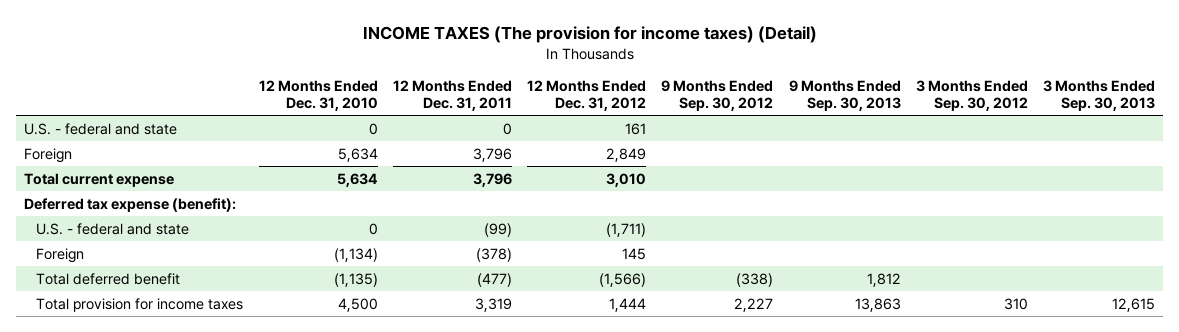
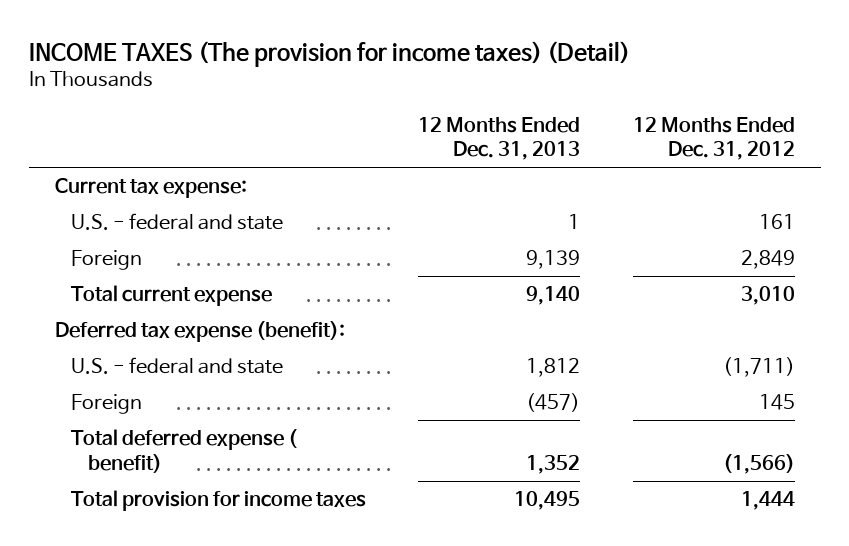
[258,79,378,111] 12 Months Ended Dec. 31, 2010 -> none
[392,79,512,111] 12 Months Ended Dec. 31, 2011 -> none
[661,79,774,111] 9 Months Ended Sep. 30, 2012 -> none
[788,79,901,111] 9 Months Ended Sep. 30, 2013 -> none
[915,79,1028,111] 3 Months Ended Sep. 30, 2012 -> none
[1043,79,1156,111] 3 Months Ended Sep. 30, 2013 -> none
none -> [418,116,581,161] 12 Months Ended Dec. 31, 2013
none -> [54,178,247,199] Current tax expense:
[36,272,181,285] Total deferred benefit -> [71,429,298,474] Total deferred expense ( benefit)

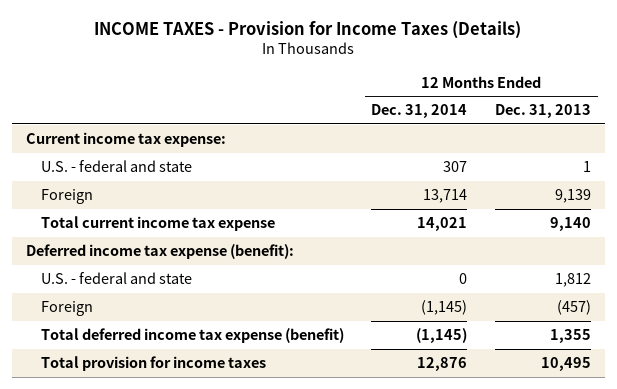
[28,40,630,67] INCOME TAXES (The provision for income taxes) (Detail) -> [94,20,522,39] INCOME TAXES - Provision for Income Taxes (Details)
[632,116,795,161] 12 Months Ended Dec. 31, 2012 -> none
none -> [371,104,468,119] Dec. 31, 2014
[54,178,247,199] Current tax expense: -> [25,132,226,148] Current income tax expense:
[71,285,273,307] Total current expense -> [40,216,275,232] Total current income tax expense
[54,321,345,343] Deferred tax expense (benefit): -> [25,244,294,260] Deferred income tax expense (benefit):
[71,429,298,474] Total deferred expense ( benefit) -> [40,328,344,344] Total deferred income tax expense (benefit)
[526,455,581,475] 1,352 -> [549,329,591,344] 1,355

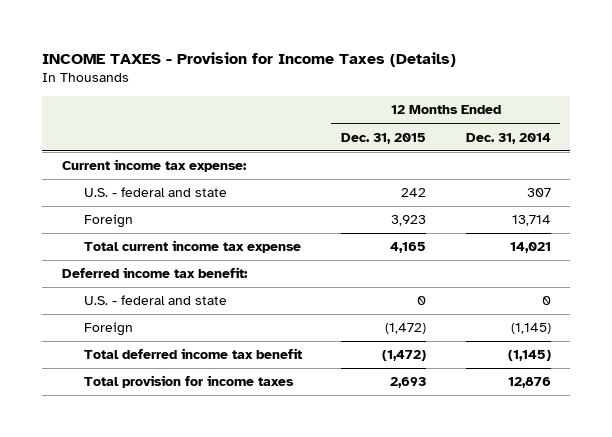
[494,104,591,119] Dec. 31, 2013 -> none
none -> [341,132,427,144] Dec. 31, 2015
[25,244,294,260] Deferred income tax expense (benefit): -> [61,267,248,279] Deferred income tax benefit:
[40,328,344,344] Total deferred income tax expense (benefit) -> [83,348,302,360] Total deferred income tax benefit

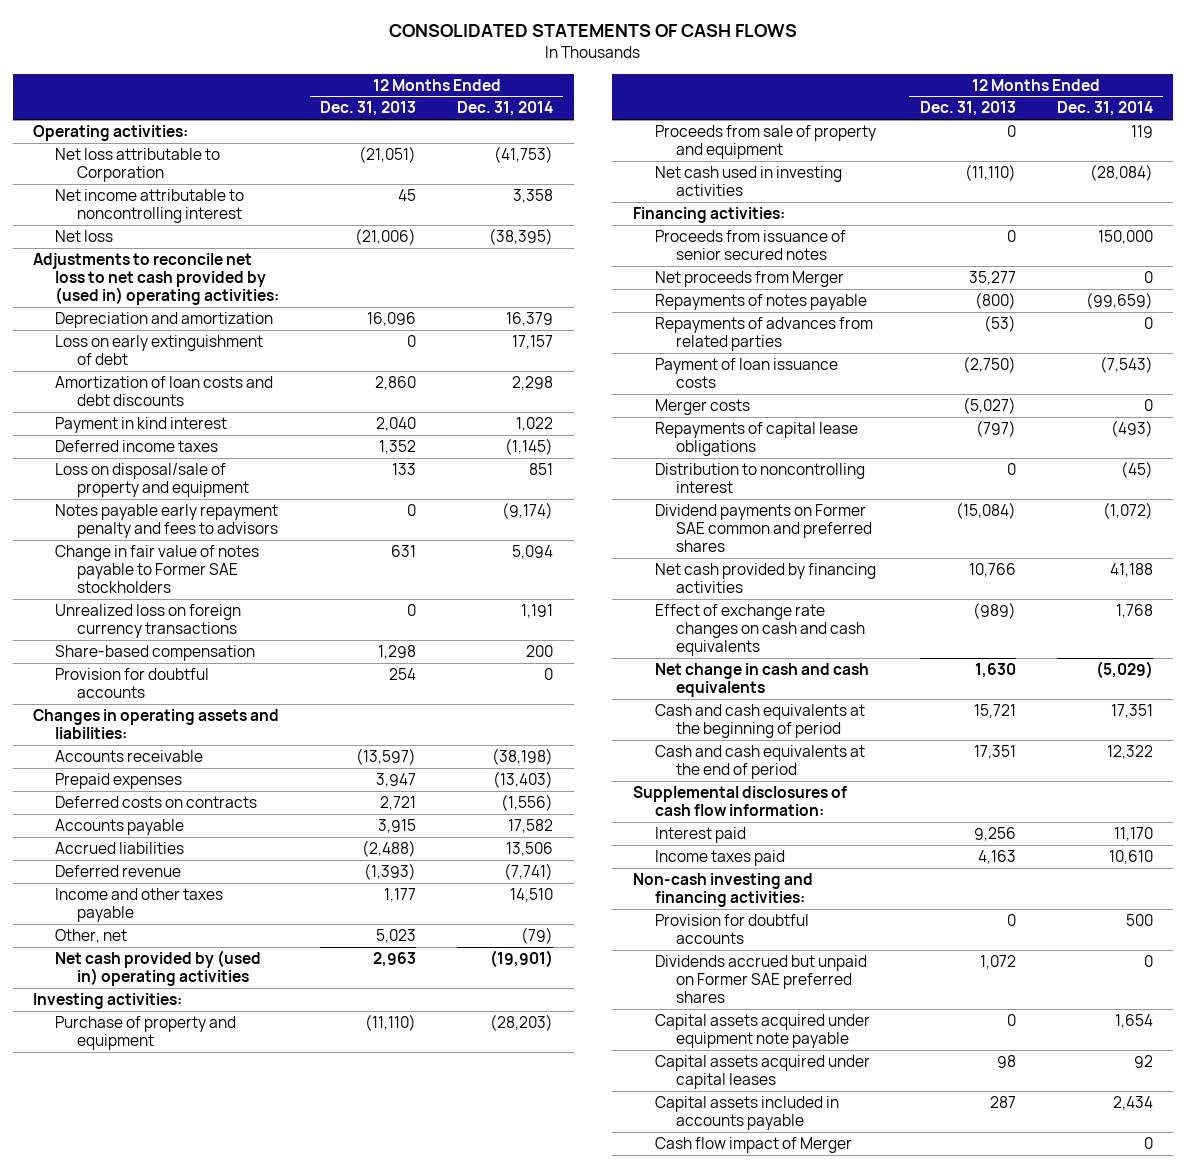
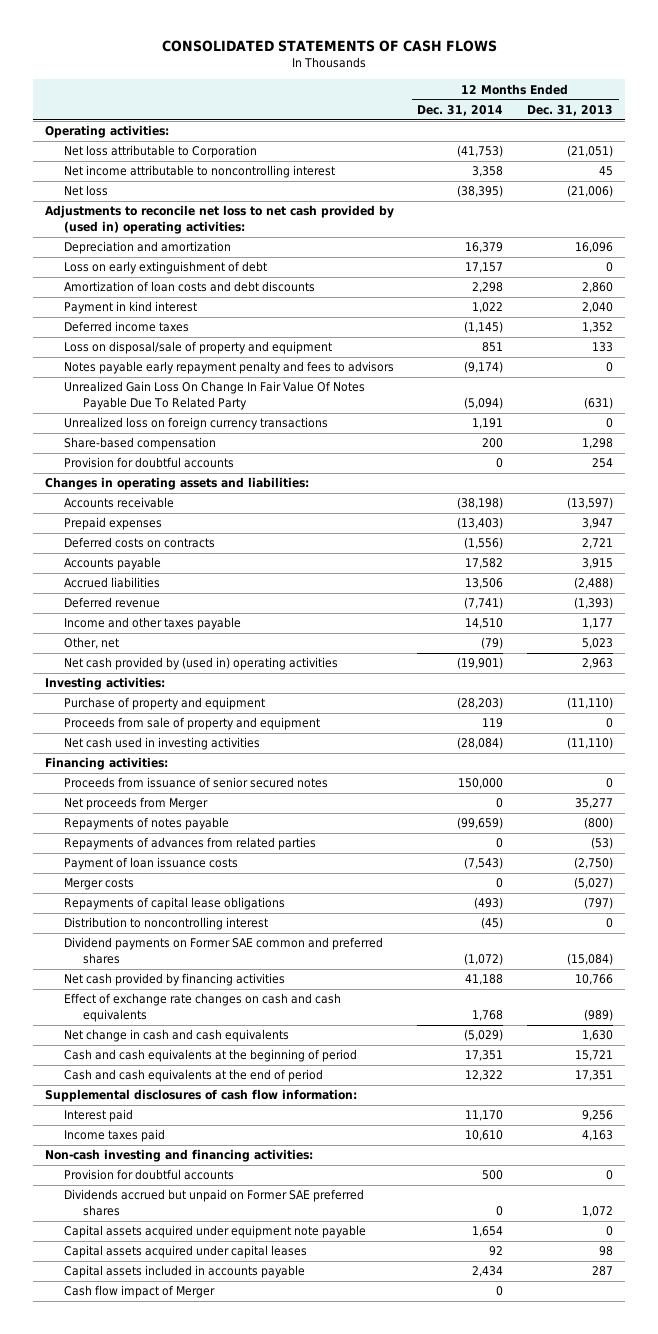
[55,545,260,594] Change in fair value of notes payable to Former SAE stockholders -> [63,381,365,410] Unrealized Gain Loss On Change In Fair Value Of Notes Payable Due To Related Party
[391,545,417,558] 631 -> [584,396,614,409] (631)
[512,545,554,560] 5,094 -> [464,396,504,409] (5,094)

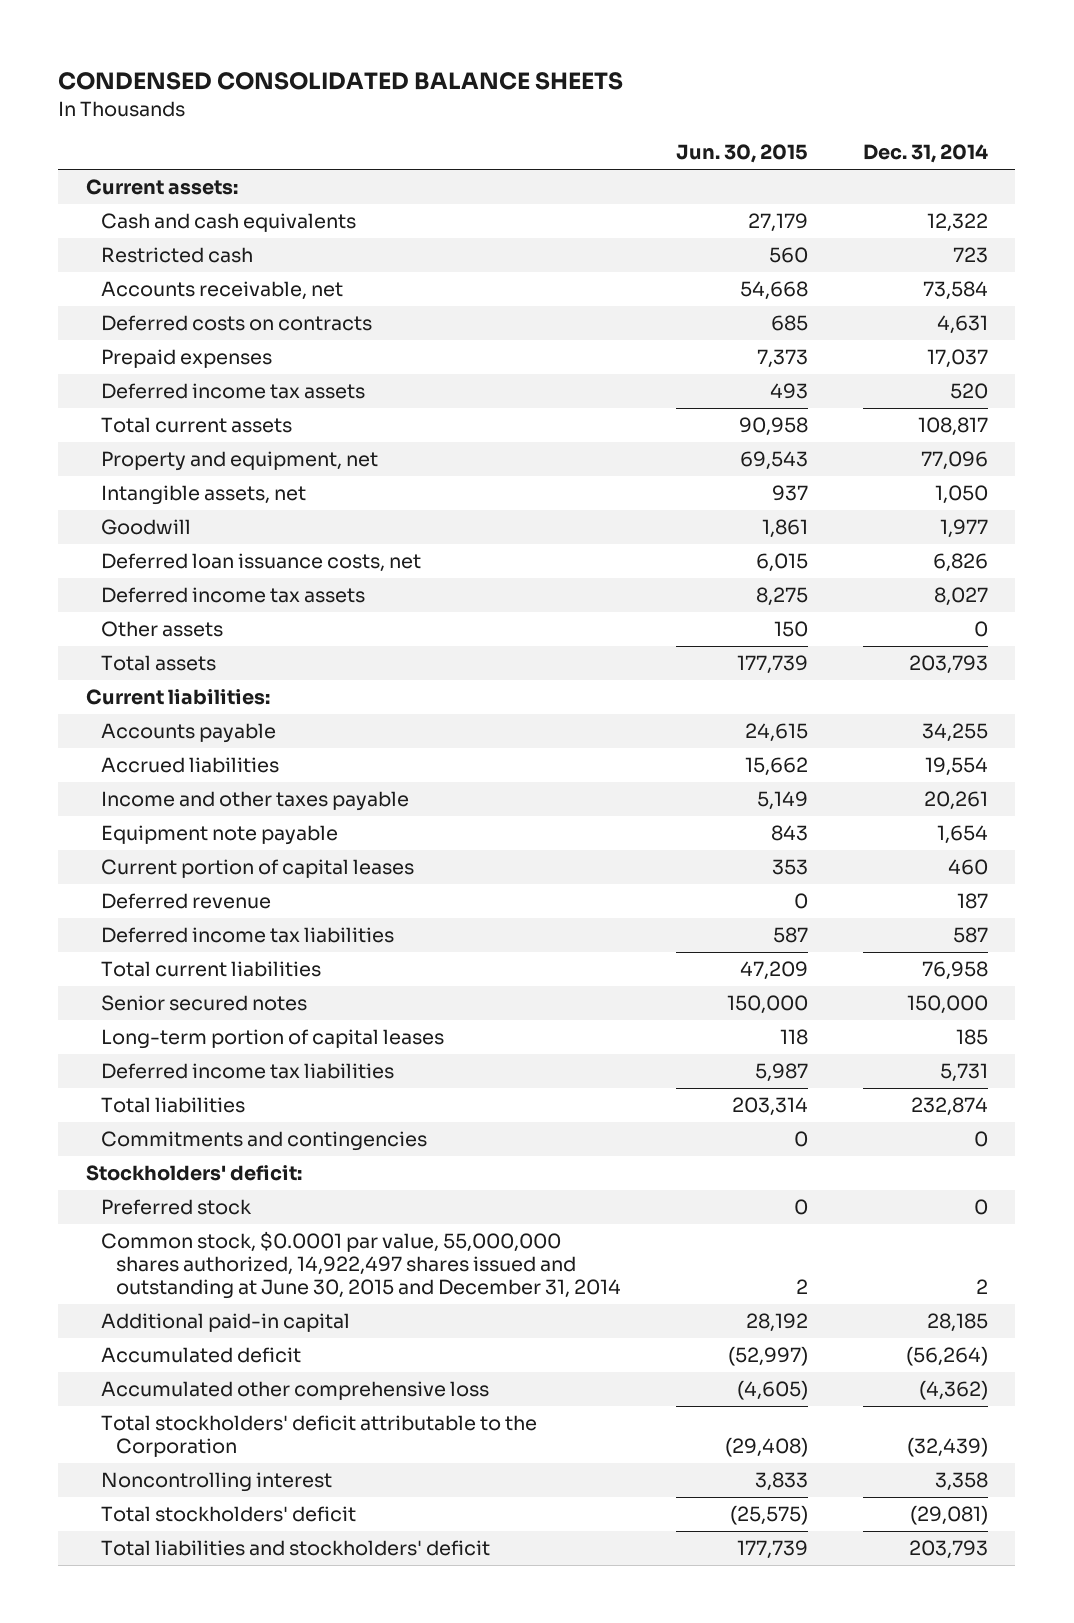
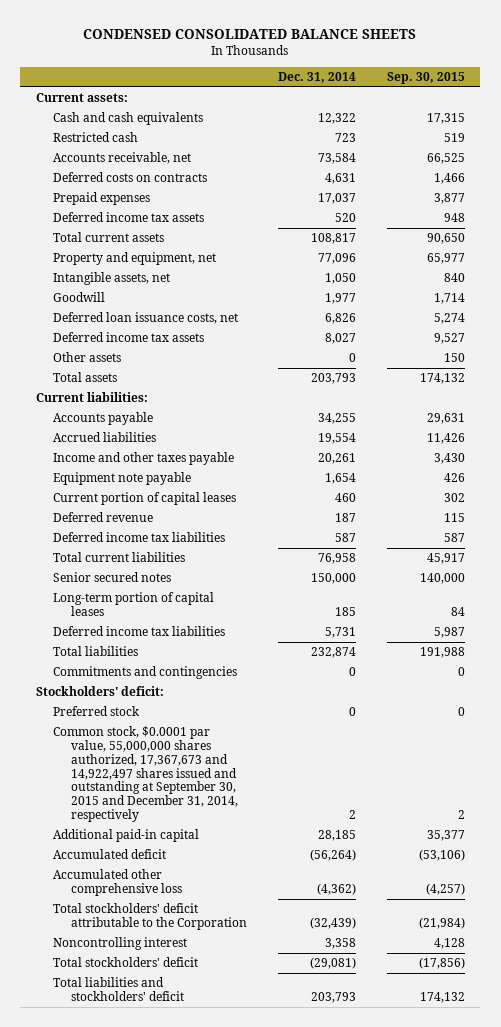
[675,144,808,164] Jun. 30, 2015 -> none
none -> [386,72,465,85] Sep. 30, 2015
[100,1230,621,1300] Common stock, $0.0001 par value, 55,000,000 shares authorized, 14,922,497 shares issued and outstanding at June 30, 2015 and December 31, 2014 -> [53,726,238,822] Common stock, $0.0001 par value, 55,000,000 shares authorized, 17,367,673 and 14,922,497 shares issued and outstanding at September 30, 2015 and December 31, 2014, respectively

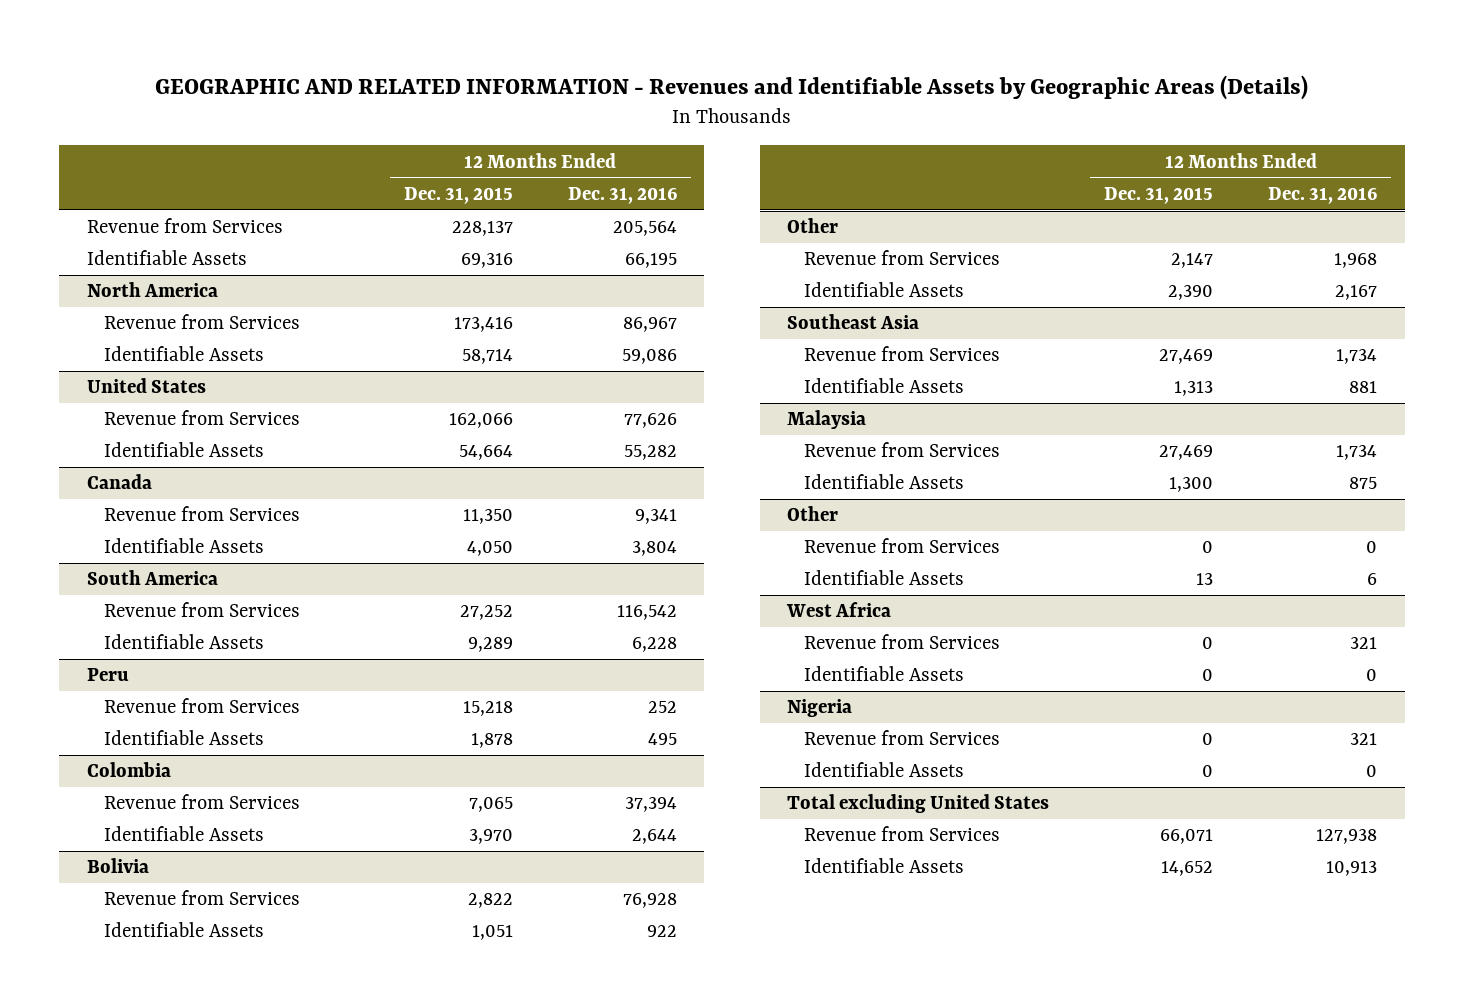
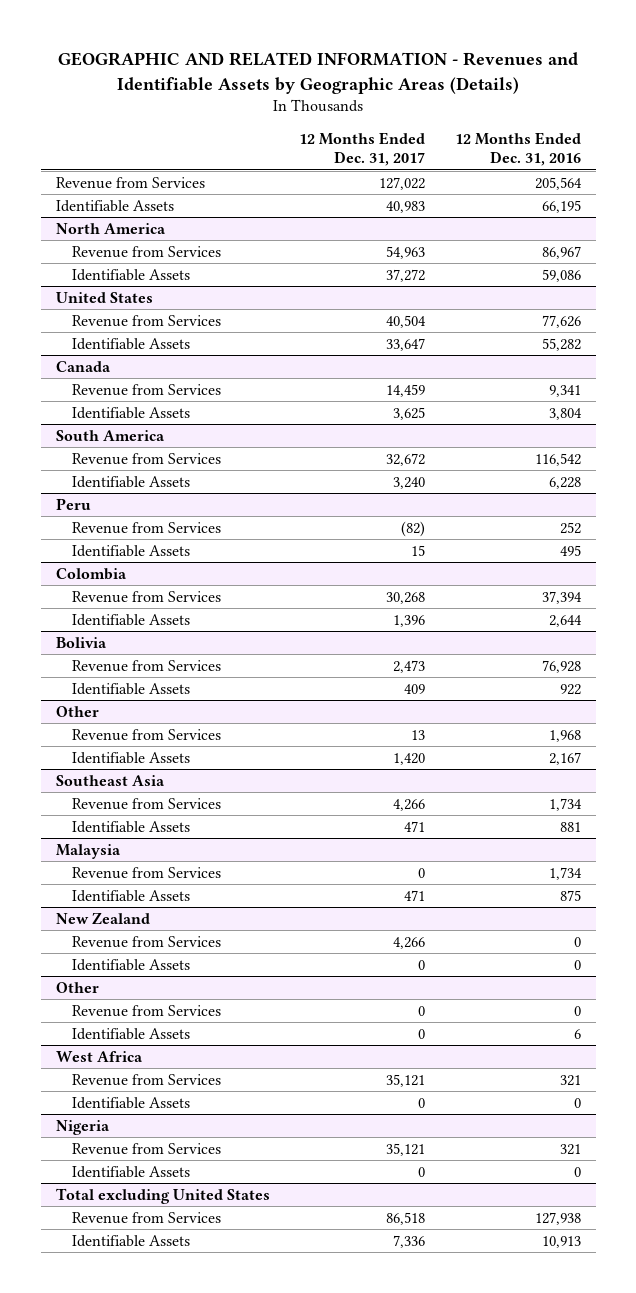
[403,187,513,205] Dec. 31, 2015 -> none
none -> [299,131,426,167] 12 Months Ended Dec. 31, 2017
none -> [55,911,150,924] New Zealand
none -> [72,935,222,948] Revenue from Services
none -> [72,958,191,971] Identifiable Assets

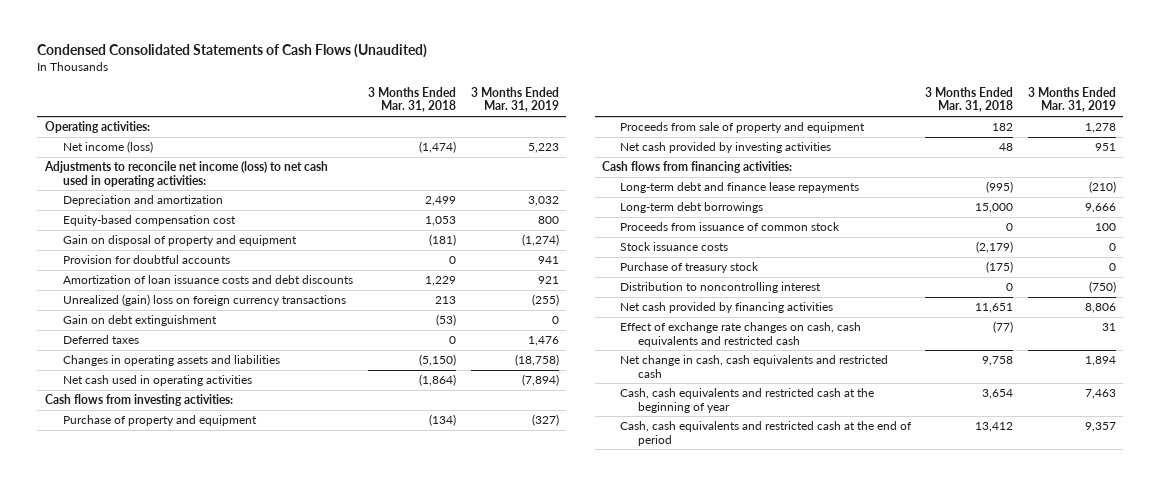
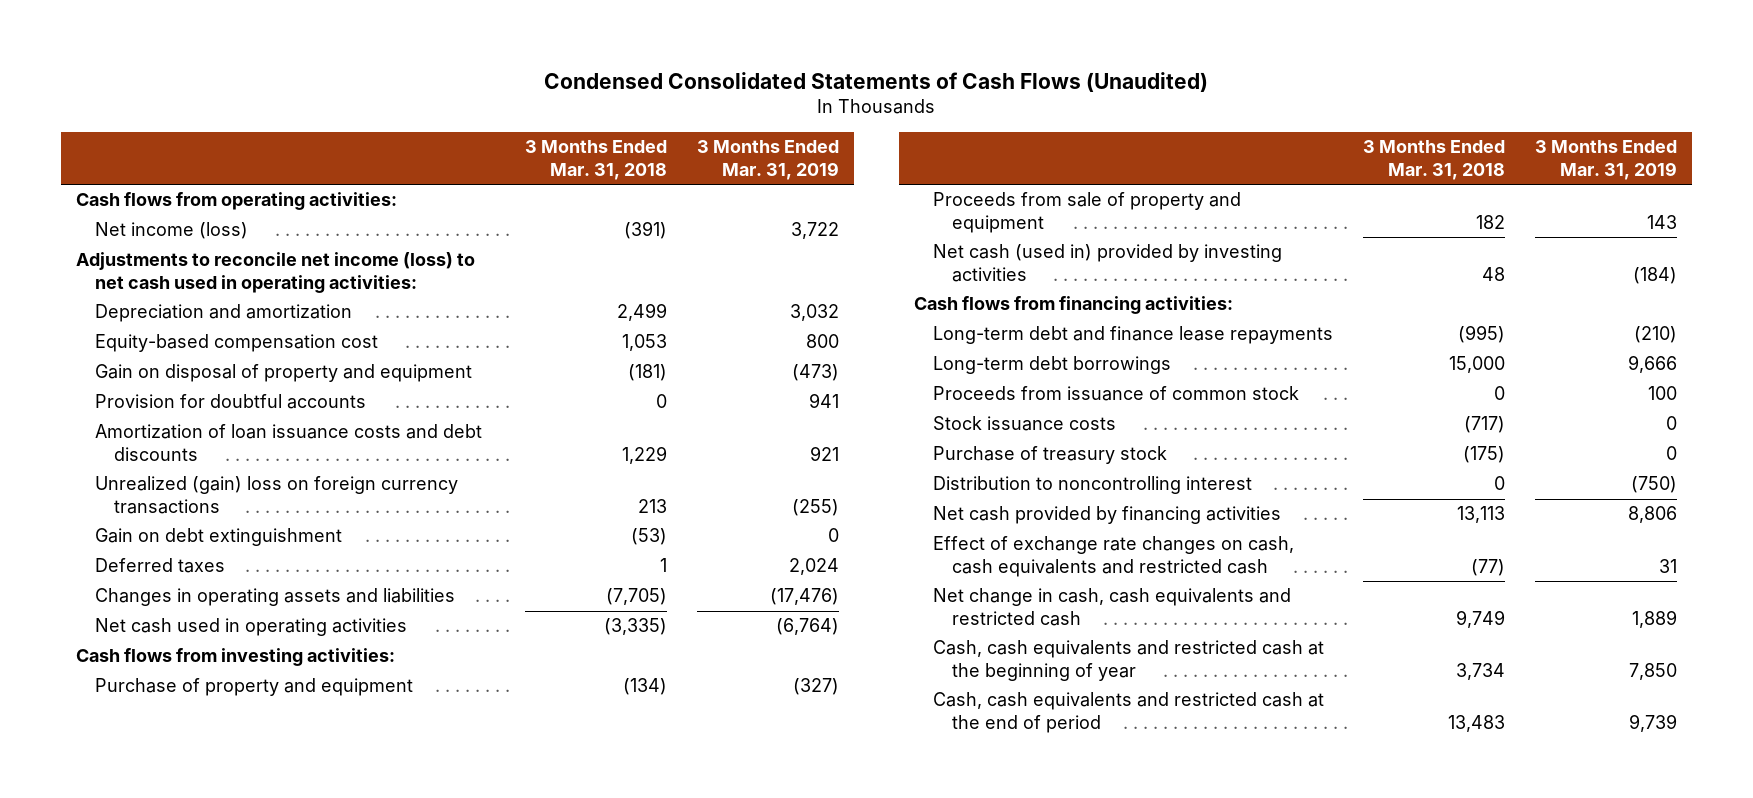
[44,121,150,134] Operating activities: -> [76,192,398,211] Cash flows from operating activities:
[419,141,457,154] (1,474) -> [623,221,667,240] (391)
[527,143,559,154] 5,223 -> [790,222,839,240] 3,722
[521,234,559,247] (1,274) -> [791,364,839,382] (473)
[449,336,457,345] 0 -> [659,558,667,573] 1
[527,336,559,347] 1,476 -> [788,558,839,576] 2,024
[419,354,457,367] (5,150) -> [605,588,667,606] (7,705)
[514,354,559,367] (18,758) -> [769,588,839,606] (17,476)
[419,374,457,387] (1,864) -> [603,618,667,636] (3,335)
[521,374,559,387] (7,894) -> [775,618,839,636] (6,764)
[1084,123,1116,134] 1,278 -> [1646,215,1677,230] 143
[620,142,832,154] Net cash provided by investing activities -> [932,244,1282,283] Net cash (used in) provided by investing activities
[1094,143,1116,152] 951 -> [1632,267,1677,285] (184)
[976,241,1014,254] (2,179) -> [1463,416,1505,434] (717)
[975,303,1014,314] 11,651 -> [1456,506,1505,524] 13,113
[982,356,1014,367] 9,758 -> [1455,610,1505,629] 9,749
[1084,356,1116,367] 1,894 -> [1631,610,1677,629] 1,889
[982,389,1014,400] 3,654 -> [1455,663,1505,681] 3,734
[1084,389,1116,400] 7,463 -> [1628,663,1677,681] 7,850
[975,422,1014,433] 13,412 -> [1447,715,1505,733] 13,483
[1084,422,1116,433] 9,357 -> [1628,714,1677,733] 9,739

